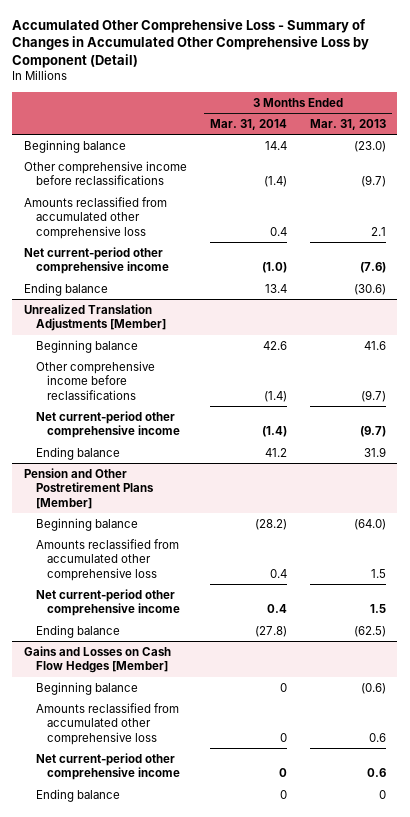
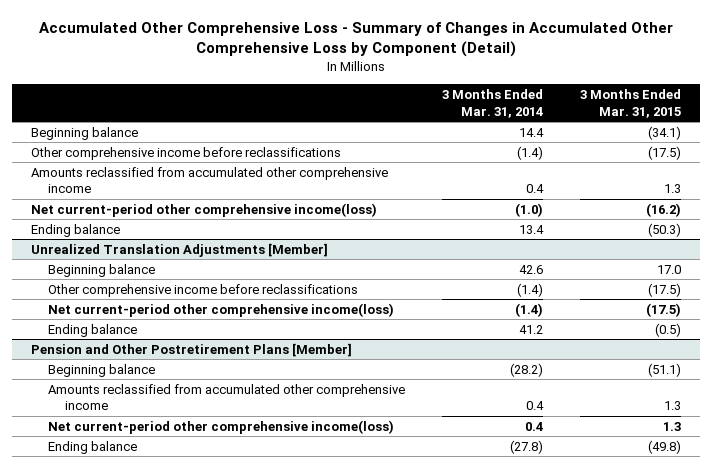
[309,118,386,130] Mar. 31, 2013 -> none
none -> [580,89,682,118] 3 Months Ended Mar. 31, 2015
[23,196,167,239] Amounts reclassified from accumulated other comprehensive loss -> [30,166,388,194] Amounts reclassified from accumulated other comprehensive income
[23,246,169,275] Net current-period other comprehensive income -> [30,202,377,217] Net current-period other comprehensive income(loss)
[35,410,181,439] Net current-period other comprehensive income -> [47,302,394,317] Net current-period other comprehensive income(loss)
[35,538,179,581] Amounts reclassified from accumulated other comprehensive loss -> [47,383,405,411] Amounts reclassified from accumulated other comprehensive income
[35,588,181,617] Net current-period other comprehensive income -> [47,419,394,434] Net current-period other comprehensive income(loss)
[23,645,171,674] Gains and Losses on Cash Flow Hedges [Member] -> none
[35,681,138,695] Beginning balance -> none
[35,702,179,745] Amounts reclassified from accumulated other comprehensive loss -> none
[35,752,181,781] Net current-period other comprehensive income -> none
[35,788,120,802] Ending balance -> none

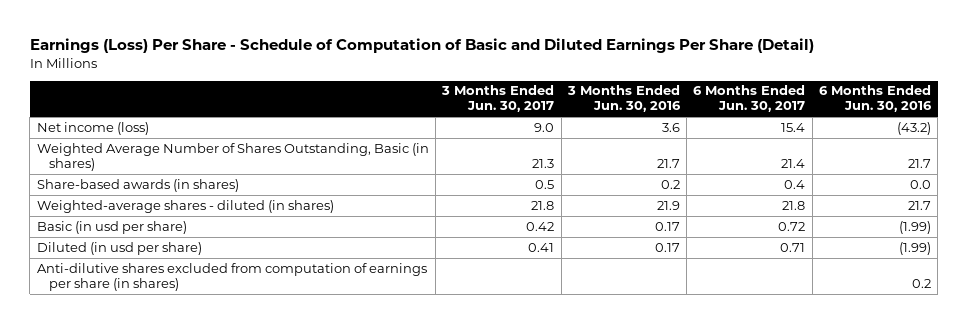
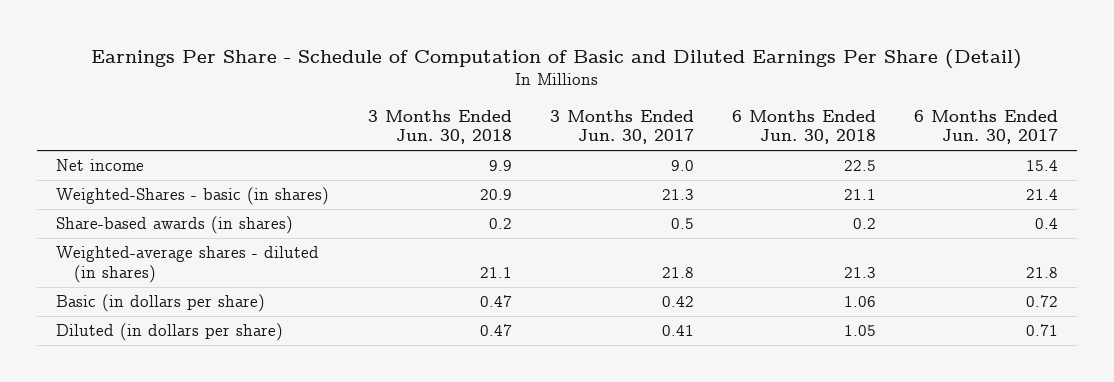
[29,38,814,54] Earnings (Loss) Per Share - Schedule of Computation of Basic and Diluted Earnings Per Share (Detail) -> [91,49,1023,70] Earnings Per Share - Schedule of Computation of Basic and Diluted Earnings Per Share (Detail)
[566,85,681,113] 3 Months Ended Jun. 30, 2016 -> none
[819,85,933,113] 6 Months Ended Jun. 30, 2016 -> none
none -> [367,110,512,145] 3 Months Ended Jun. 30, 2018
none -> [731,110,876,145] 6 Months Ended Jun. 30, 2018
[36,121,149,135] Net income (loss) -> [56,159,145,172] Net income
[36,142,429,171] Weighted Average Number of Shares Outstanding, Basic (in shares) -> [56,187,330,206] Weighted-Shares - basic (in shares)
[36,262,427,291] Anti-dilutive shares excluded from computation of earnings per share (in shares) -> none
[36,220,187,234] Basic (in usd per share) -> [56,294,266,313] Basic (in dollars per share)
[36,241,202,255] Diluted (in usd per share) -> [56,323,284,342] Diluted (in dollars per share)

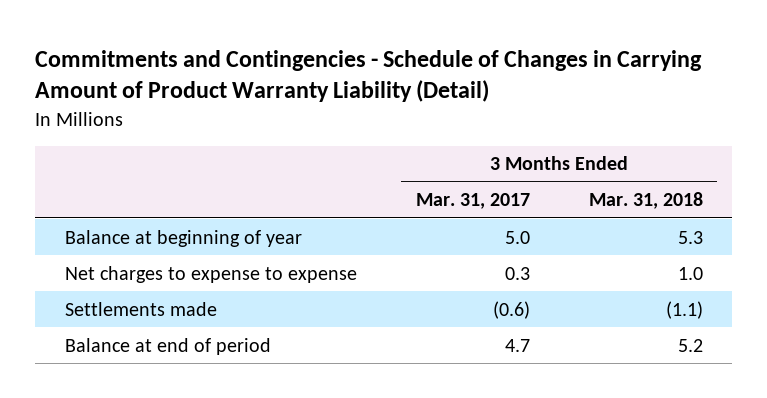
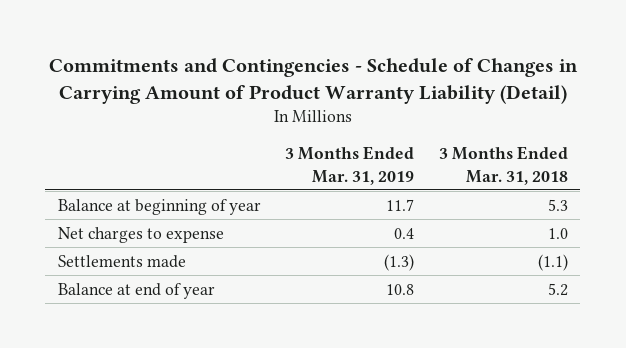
[415,193,530,210] Mar. 31, 2017 -> none
none -> [285,146,415,185] 3 Months Ended Mar. 31, 2019
[64,265,357,283] Net charges to expense to expense -> [57,226,224,243] Net charges to expense
[64,337,271,355] Balance at end of period -> [57,282,215,299] Balance at end of year

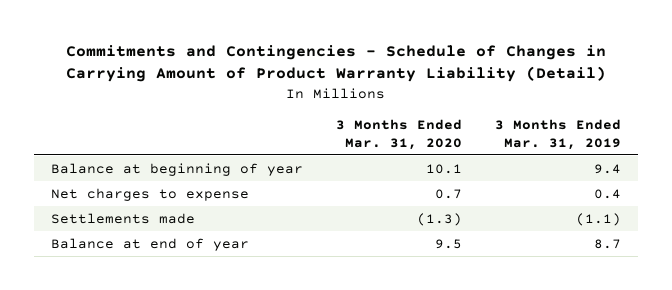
[438,146,568,185] 3 Months Ended Mar. 31, 2018 -> none
none -> [336,118,463,150] 3 Months Ended Mar. 31, 2020
[386,198,415,211] 11.7 -> [594,163,622,174] 9.4
[384,253,415,271] (1.3) -> [576,212,622,226] (1.1)
[386,283,415,295] 10.8 -> [594,238,622,249] 8.7

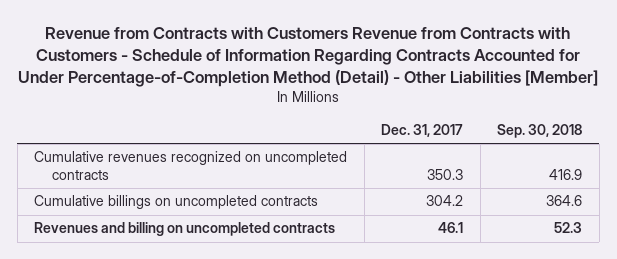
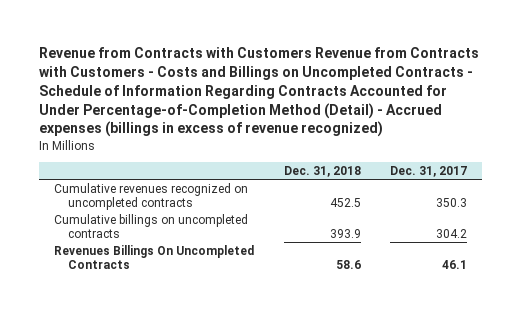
[18,27,599,88] Revenue from Contracts with Customers Revenue from Contracts with Customers - Schedule of Information Regarding Contracts Accounted for Under Percentage-of-Completion Method (Detail) - Other Liabilities [Member] -> [39,47,480,138] Revenue from Contracts with Customers Revenue from Contracts with Customers - Costs and Billings on Uncompleted Contracts - Schedule of Information Regarding Contracts Accounted for Under Percentage-of-Completion Method (Detail) - Accrued expenses (billings in excess of revenue recognized)
[497,124,583,139] Sep. 30, 2018 -> none
none -> [283,165,361,177] Dec. 31, 2018
[34,222,336,237] Revenues and billing on uncompleted contracts -> [54,244,255,269] Revenues Billings On Uncompleted Contracts

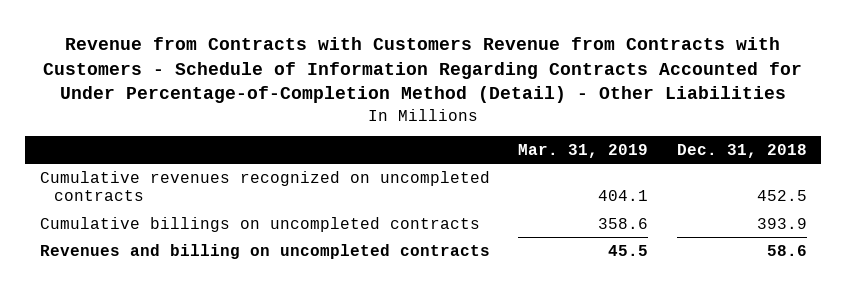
[39,47,480,138] Revenue from Contracts with Customers Revenue from Contracts with Customers - Costs and Billings on Uncompleted Contracts - Schedule of Information Regarding Contracts Accounted for Under Percentage-of-Completion Method (Detail) - Accrued expenses (billings in excess of revenue recognized) -> [43,36,803,104] Revenue from Contracts with Customers Revenue from Contracts with Customers - Schedule of Information Regarding Contracts Accounted for Under Percentage-of-Completion Method (Detail) - Other Liabilities
[390,165,468,177] Dec. 31, 2017 -> none
none -> [518,144,649,159] Mar. 31, 2019
[54,244,255,269] Revenues Billings On Uncompleted Contracts -> [39,243,490,259] Revenues and billing on uncompleted contracts

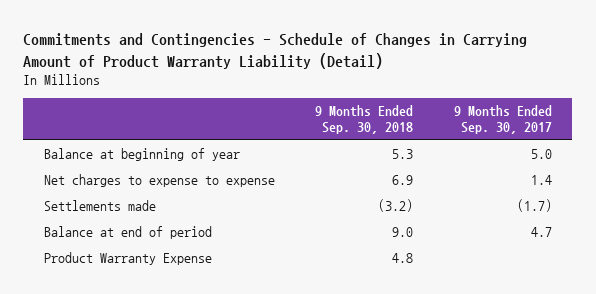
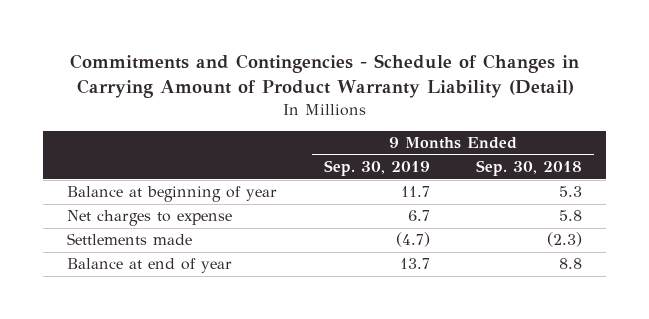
[454,105,553,134] 9 Months Ended Sep. 30, 2017 -> none
none -> [323,160,430,177] Sep. 30, 2019
[43,252,212,266] Product Warranty Expense -> none
[43,174,275,188] Net charges to expense to expense -> [66,210,232,227] Net charges to expense
[392,175,414,186] 6.9 -> [559,210,583,222] 5.8
[378,199,414,213] (3.2) -> [547,232,583,248] (2.3)
[43,226,212,240] Balance at end of period -> [66,258,232,274] Balance at end of year
[392,227,414,238] 9.0 -> [559,258,583,270] 8.8

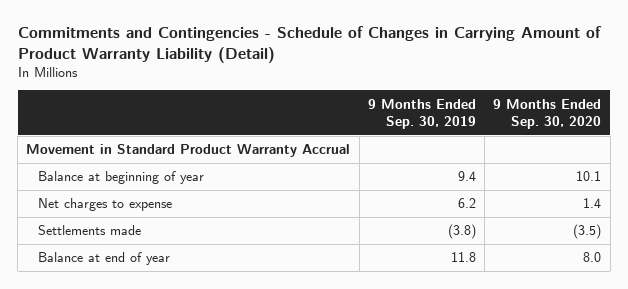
[476,160,583,177] Sep. 30, 2018 -> none
none -> [493,98,602,129] 9 Months Ended Sep. 30, 2020
none -> [26,144,351,158] Movement in Standard Product Warranty Accrual
[400,186,430,198] 11.7 -> [457,171,476,182] 9.4
[407,210,430,222] 6.7 -> [457,198,476,209] 6.2
[395,232,430,248] (4.7) -> [447,224,476,240] (3.8)
[399,258,430,270] 13.7 -> [450,252,476,263] 11.8

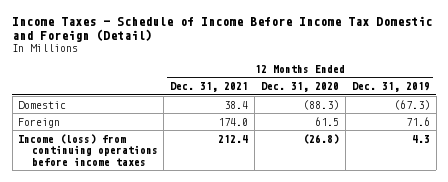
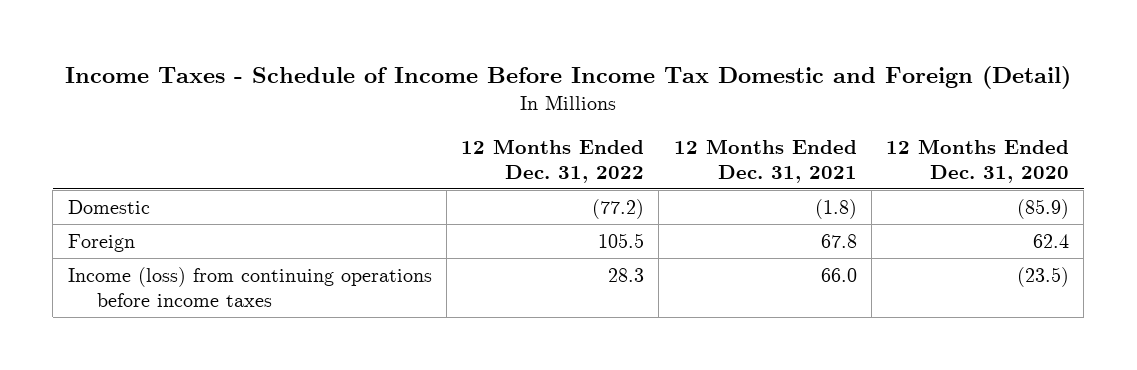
[351,82,430,93] Dec. 31, 2019 -> none
none -> [461,138,645,183] 12 Months Ended Dec. 31, 2022
[224,100,249,109] 38.4 -> [814,198,857,219] (1.8)
[303,99,340,110] (88.3) -> [1017,198,1070,219] (85.9)
[218,117,249,126] 174.0 -> [820,233,857,248] 67.8
[315,116,340,126] 61.5 -> [1033,233,1070,248] 62.4
[218,134,249,143] 212.4 -> [820,267,857,282] 66.0
[303,133,340,144] (26.8) -> [1017,266,1070,287] (23.5)

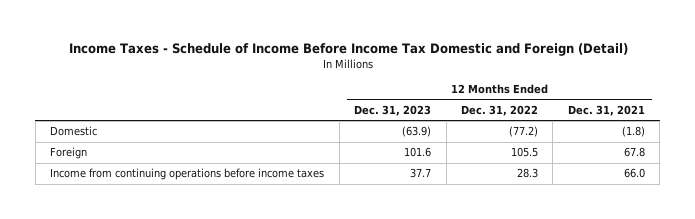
[886,138,1070,183] 12 Months Ended Dec. 31, 2020 -> none
none -> [354,104,432,116] Dec. 31, 2023
[67,266,432,307] Income (loss) from continuing operations before income taxes -> [50,168,325,181] Income from continuing operations before income taxes

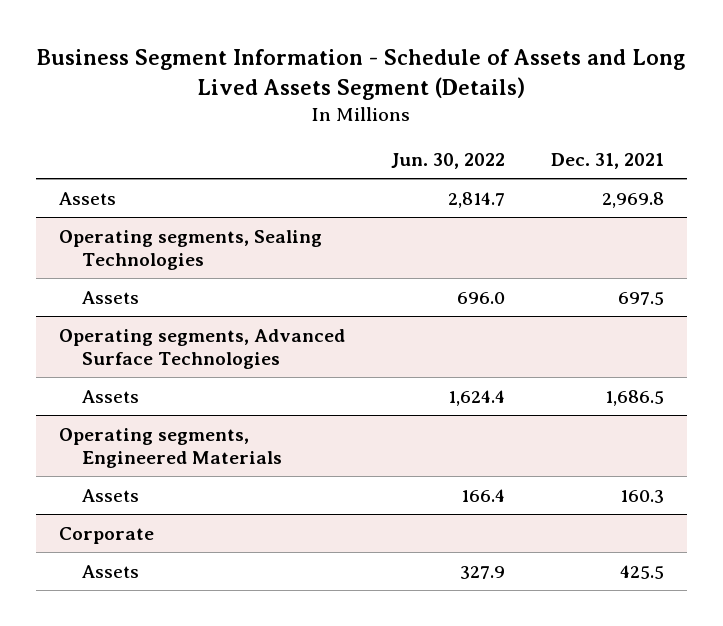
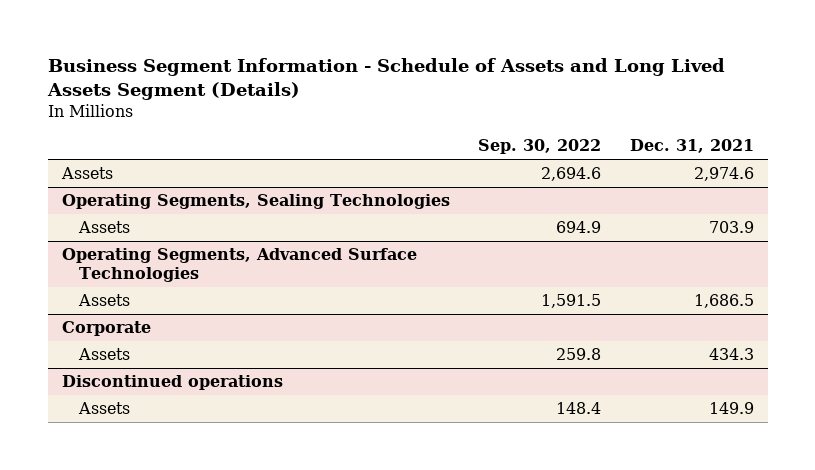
[390,152,505,169] Jun. 30, 2022 -> none
none -> [478,139,602,155] Sep. 30, 2022
[601,191,664,208] 2,969.8 -> [693,167,754,182] 2,974.6
[58,229,322,270] Operating segments, Sealing Technologies -> [61,194,450,210] Operating Segments, Sealing Technologies
[617,291,664,305] 697.5 -> [708,221,754,234] 703.9
[58,328,345,369] Operating segments, Advanced Surface Technologies -> [61,248,417,283] Operating Segments, Advanced Surface Technologies
[58,427,282,468] Operating segments, Engineered Materials -> none
[81,488,139,502] Assets -> none
[619,564,664,579] 425.5 -> [708,348,754,361] 434.3
none -> [61,375,283,391] Discontinued operations
none -> [77,402,130,415] Assets

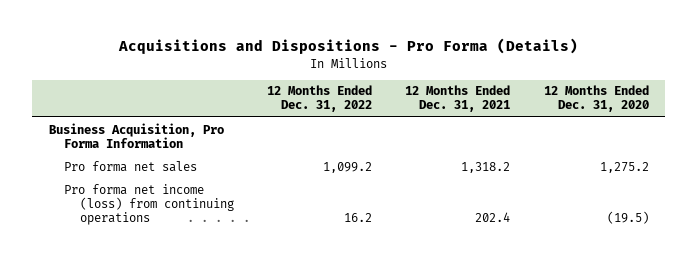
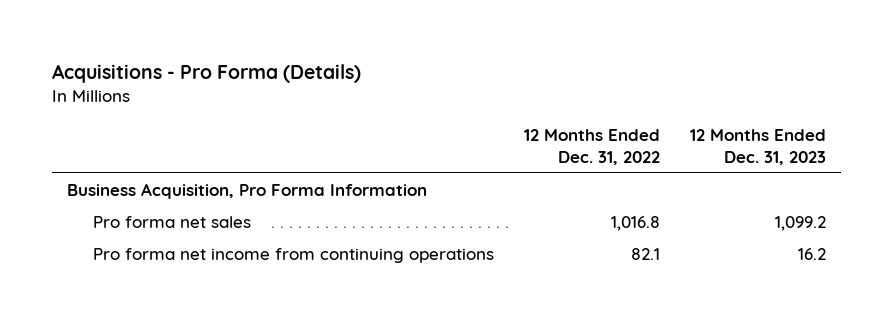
[117,38,578,55] Acquisitions and Dispositions - Pro Forma (Details) -> [52,63,362,83] Acquisitions - Pro Forma (Details)
[405,85,511,113] 12 Months Ended Dec. 31, 2021 -> none
[543,85,649,113] 12 Months Ended Dec. 31, 2020 -> none
none -> [689,129,826,165] 12 Months Ended Dec. 31, 2023
[323,161,373,173] 1,099.2 -> [610,216,660,232] 1,016.8
[64,183,234,225] Pro forma net income (loss) from continuing operations -> [92,248,494,264] Pro forma net income from continuing operations
[344,212,373,222] 16.2 -> [630,248,660,261] 82.1

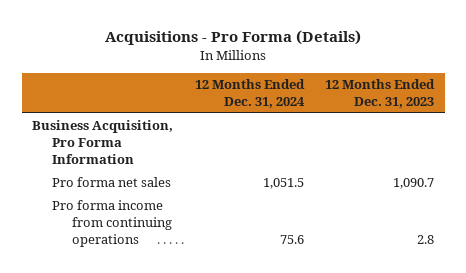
[523,129,660,165] 12 Months Ended Dec. 31, 2022 -> none
none -> [194,79,305,108] 12 Months Ended Dec. 31, 2024
[774,216,826,232] 1,099.2 -> [392,178,434,190] 1,090.7
[92,248,494,264] Pro forma net income from continuing operations -> [52,200,173,247] Pro forma income from continuing operations
[797,248,826,261] 16.2 -> [416,234,434,244] 2.8

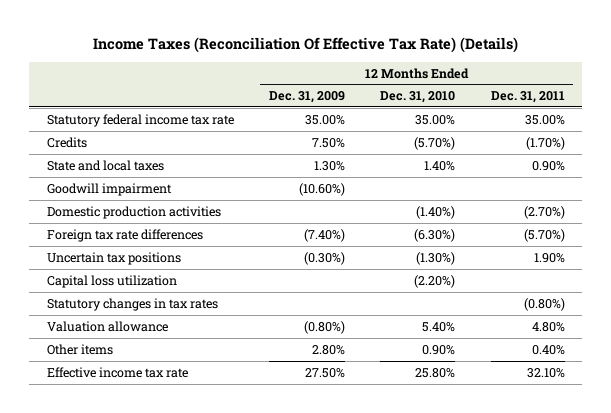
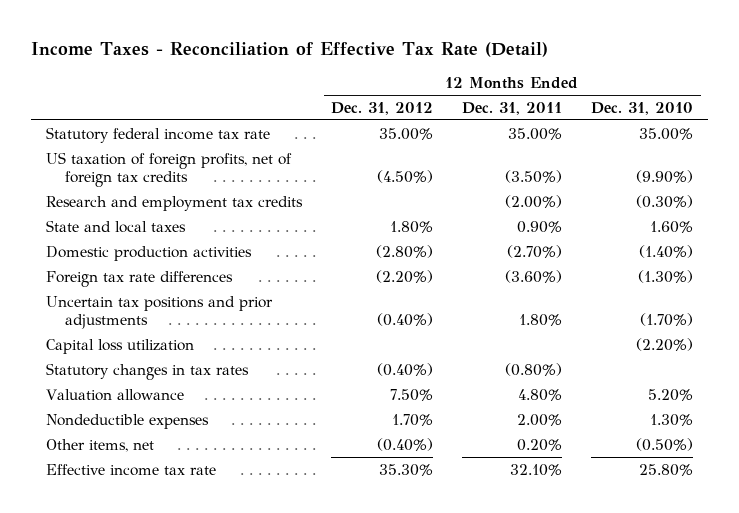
[92,36,518,53] Income Taxes (Reconciliation Of Effective Tax Rate) (Details) -> [31,42,549,58] Income Taxes - Reconciliation of Effective Tax Rate (Detail)
[269,91,346,104] Dec. 31, 2009 -> none
none -> [330,101,433,115] Dec. 31, 2012
[46,136,87,148] Credits -> none
[46,182,172,196] Goodwill impairment -> none
none -> [45,151,292,188] US taxation of foreign profits, net of foreign tax credits
none -> [45,195,303,211] Research and employment tax credits
[424,160,456,171] 1.40% -> [650,220,694,233] 1.60%
[414,228,456,242] (6.30%) -> [638,269,694,283] (1.30%)
[523,228,565,242] (5.70%) -> [505,269,563,283] (3.60%)
[46,251,181,265] Uncertain tax positions -> [45,295,273,330] Uncertain tax positions and prior adjustments
[416,251,456,265] (1.30%) -> [640,313,694,327] (1.70%)
[533,252,565,263] 1.90% -> [519,314,563,327] 1.80%
[422,321,456,332] 5.40% -> [648,388,694,401] 5.20%
none -> [45,413,209,429] Nondeductible expenses
[46,343,113,355] Other items -> [45,438,154,452] Other items, net
[422,344,456,355] 0.90% -> [636,437,694,451] (0.50%)
[531,344,565,355] 0.40% -> [517,438,563,451] 0.20%

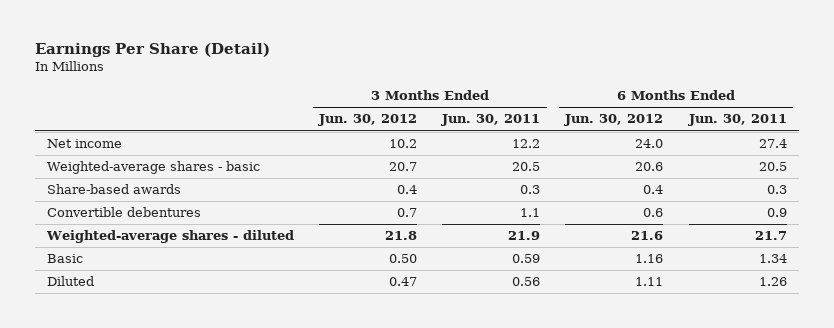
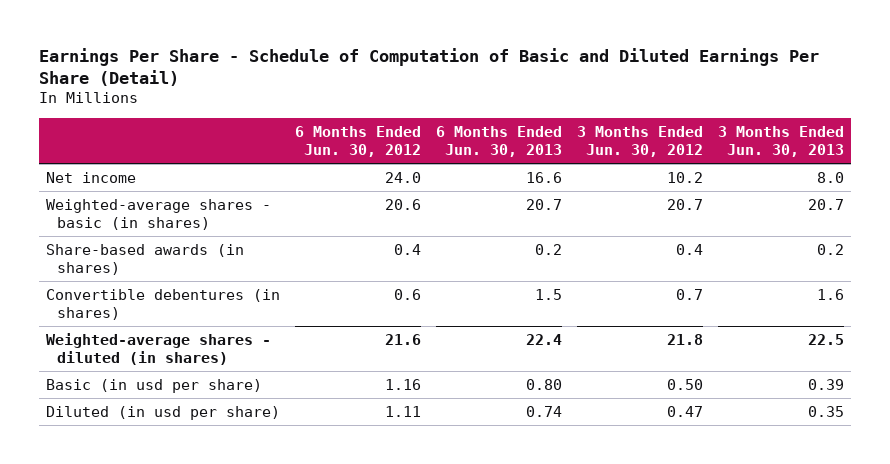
[34,43,270,58] Earnings Per Share (Detail) -> [39,47,820,86] Earnings Per Share - Schedule of Computation of Basic and Diluted Earnings Per Share (Detail)
[441,114,541,127] Jun. 30, 2011 -> none
[687,114,787,127] Jun. 30, 2011 -> none
none -> [435,125,562,157] 6 Months Ended Jun. 30, 2013
none -> [717,125,844,157] 3 Months Ended Jun. 30, 2013
[47,161,261,175] Weighted-average shares - basic -> [46,198,272,230] Weighted-average shares - basic (in shares)
[47,184,182,195] Share-based awards -> [46,243,245,275] Share-based awards (in shares)
[47,207,202,218] Convertible debentures -> [46,288,281,320] Convertible debentures (in shares)
[46,230,295,244] Weighted-average shares - diluted -> [46,332,272,365] Weighted-average shares - diluted (in shares)
[47,254,84,264] Basic -> [46,378,263,393] Basic (in usd per share)
[47,276,95,287] Diluted -> [46,405,281,420] Diluted (in usd per share)

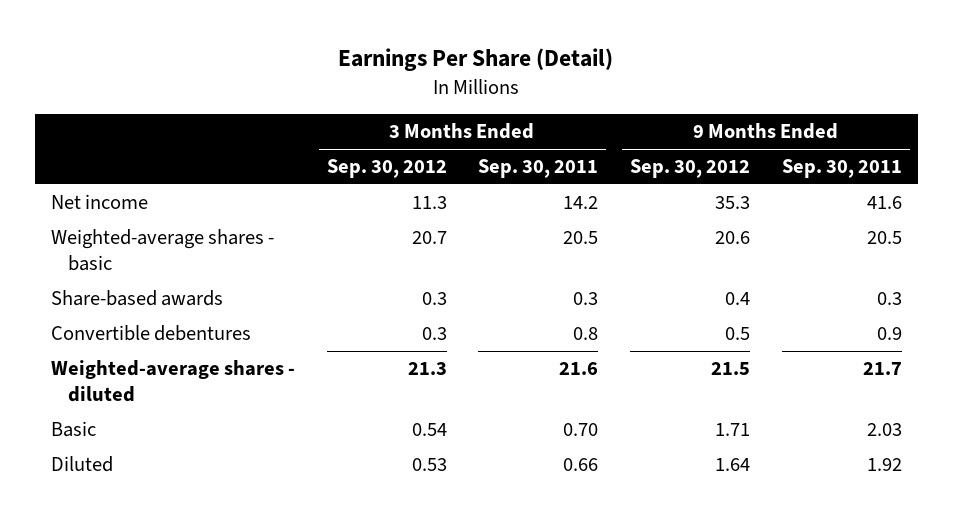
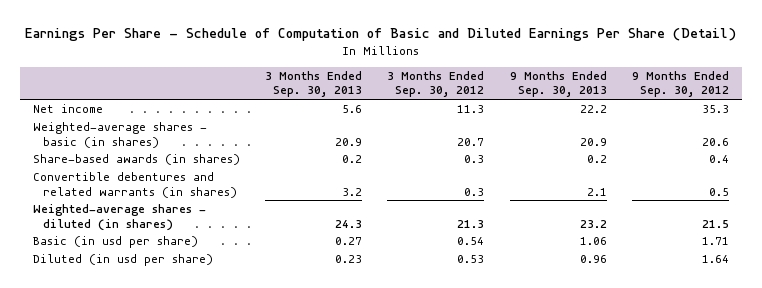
[338,48,614,72] Earnings Per Share (Detail) -> [24,28,736,42] Earnings Per Share - Schedule of Computation of Basic and Diluted Earnings Per Share (Detail)
[478,159,599,179] Sep. 30, 2011 -> none
[781,159,902,179] Sep. 30, 2011 -> none
none -> [264,70,362,98] 3 Months Ended Sep. 30, 2013
none -> [509,70,607,98] 9 Months Ended Sep. 30, 2013
[50,229,274,271] Weighted-average shares - basic -> [32,122,207,148] Weighted-average shares - basic (in shares)
[50,290,223,307] Share-based awards -> [32,154,240,166] Share-based awards (in shares)
[50,325,251,342] Convertible debentures -> [32,172,238,198] Convertible debentures and related warrants (in shares)
[50,360,295,402] Weighted-average shares - diluted -> [32,204,206,231] Weighted-average shares - diluted (in shares)
[50,421,96,438] Basic -> [32,236,198,249] Basic (in usd per share)
[50,456,113,473] Diluted -> [32,254,213,267] Diluted (in usd per share)

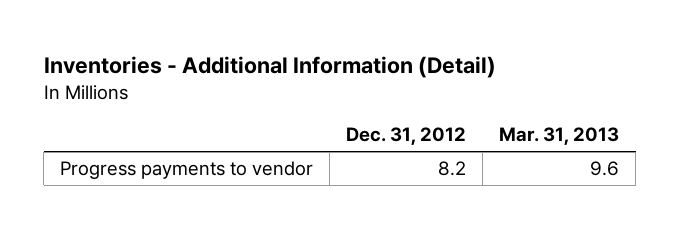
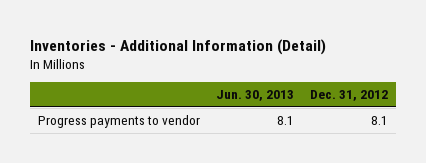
[499,127,620,146] Mar. 31, 2013 -> none
none -> [215,90,294,102] Jun. 30, 2013
[438,161,467,177] 8.2 -> [370,116,388,126] 8.1

